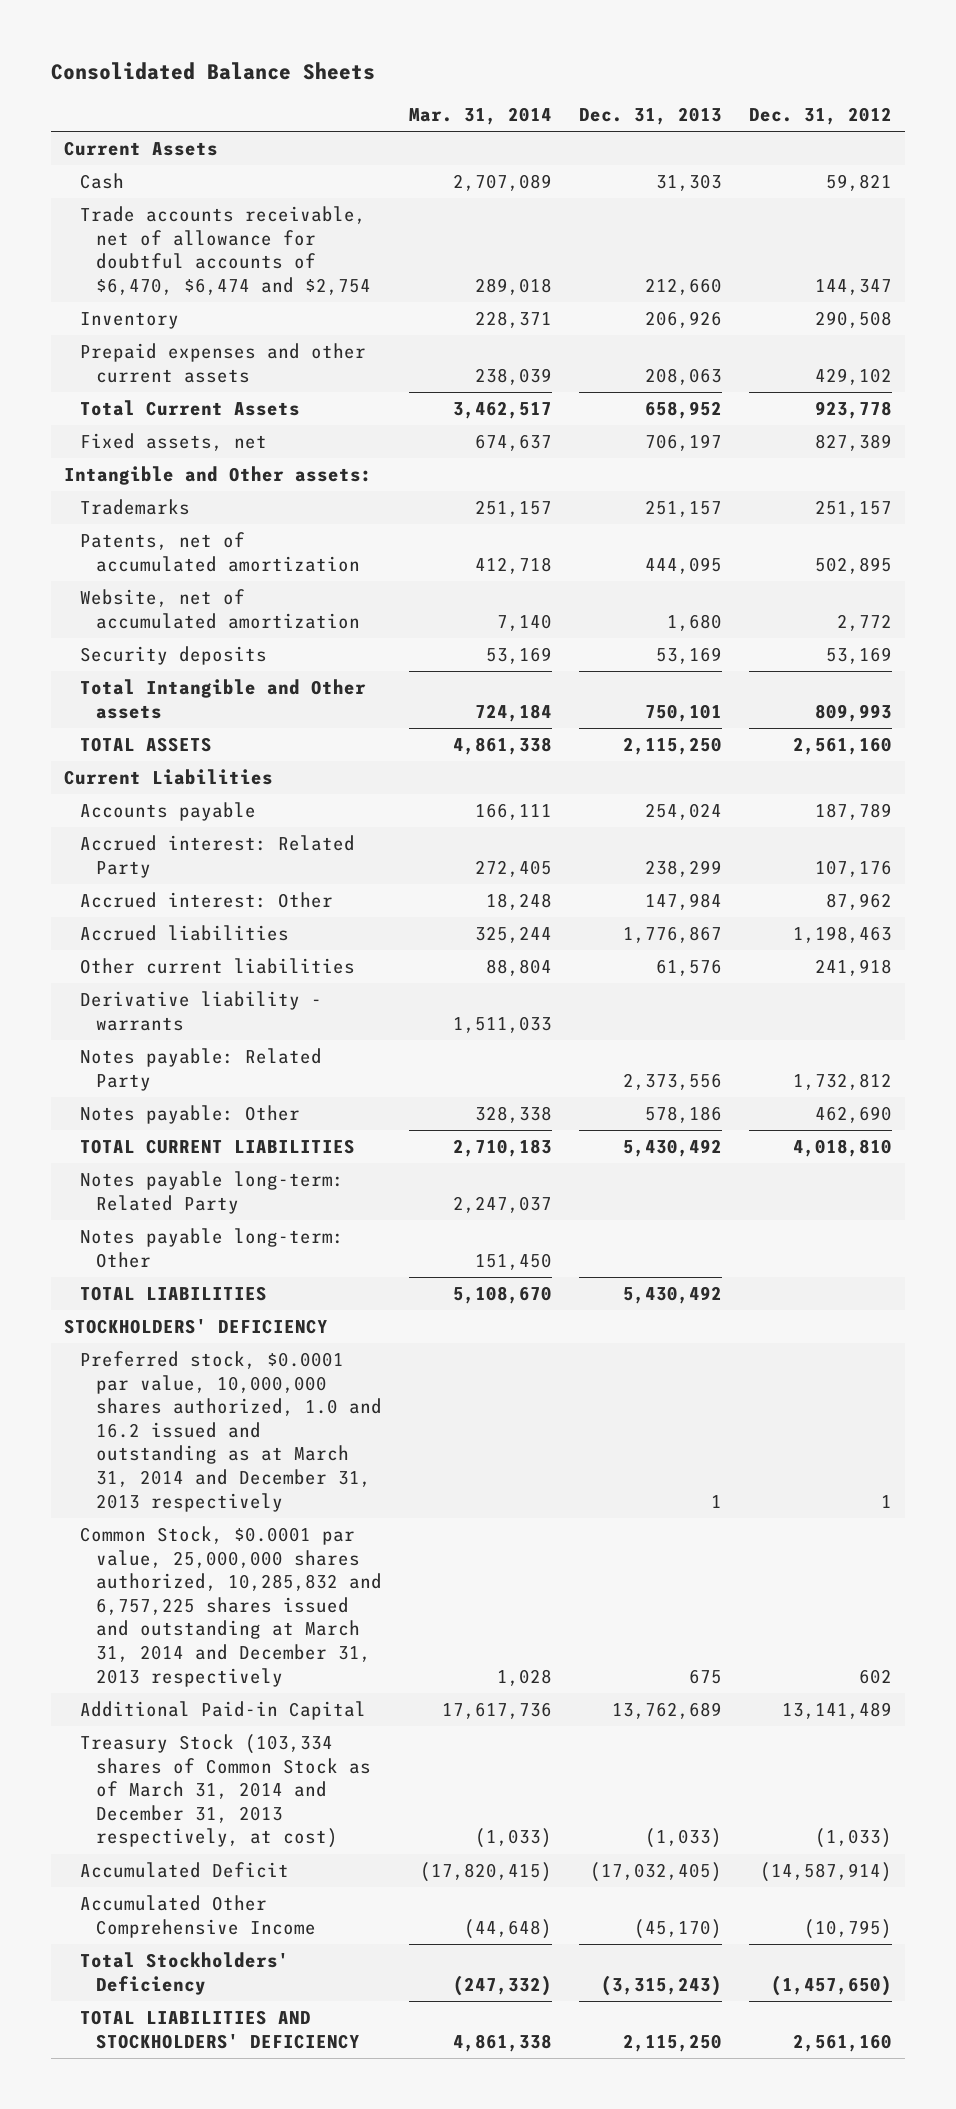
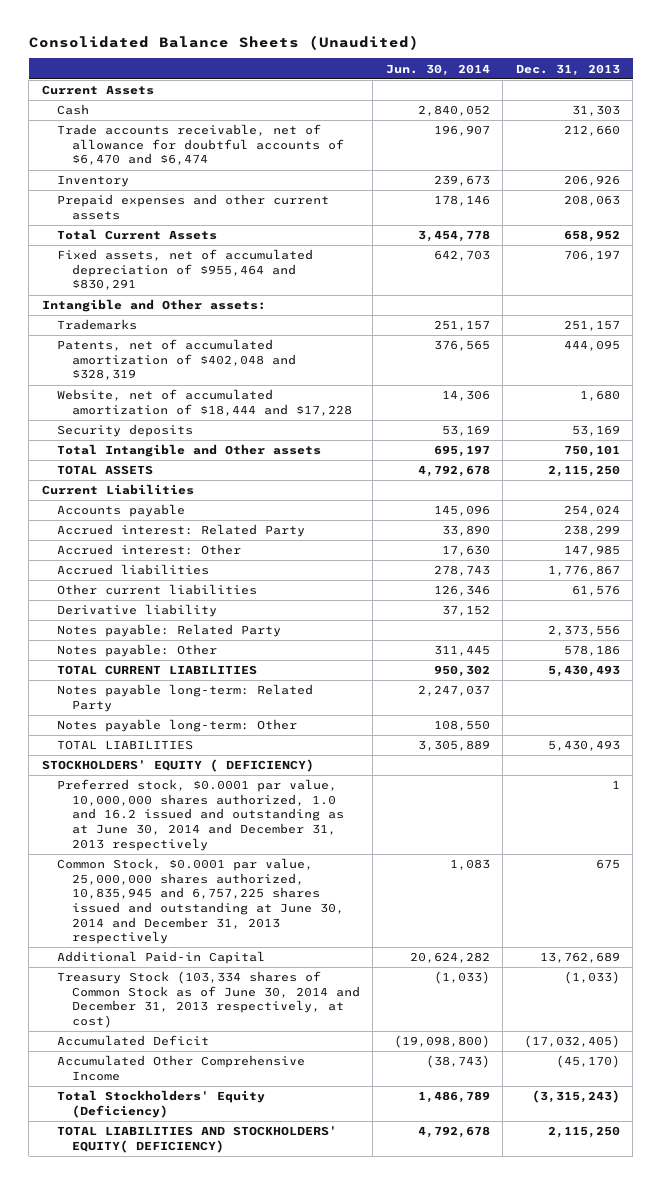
[50,62,375,81] Consolidated Balance Sheets -> [28,34,419,50] Consolidated Balance Sheets (Unaudited)
[408,106,552,125] Mar. 31, 2014 -> none
[748,106,892,125] Dec. 31, 2012 -> none
none -> [385,63,490,76] Jun. 30, 2014
[79,206,371,295] Trade accounts receivable, net of allowance for doubtful accounts of $6,470, $6,474 and $2,754 -> [56,124,345,166] Trade accounts receivable, net of allowance for doubtful accounts of $6,470 and $6,474
[79,433,267,452] Fixed assets, net -> [56,249,313,291] Fixed assets, net of accumulated depreciation of $955,464 and $830,291
[79,532,360,572] Patents, net of accumulated amortization -> [56,339,297,381] Patents, net of accumulated amortization of $402,048 and $328,319
[79,589,360,629] Website, net of accumulated amortization -> [56,389,353,416] Website, net of accumulated amortization of $18,444 and $17,228
[644,893,722,911] 147,984 -> [563,545,620,557] 147,985
[79,991,322,1031] Derivative liability - warrants -> [56,604,217,618] Derivative liability
[622,1139,722,1158] 5,430,492 -> [547,665,620,678] 5,430,493
[622,1286,722,1305] 5,430,492 -> [547,740,620,752] 5,430,493
[64,1319,329,1335] STOCKHOLDERS' DEFICIENCY -> [41,759,314,773] STOCKHOLDERS' EQUITY ( DEFICIENCY)
[79,1351,382,1512] Preferred stock, $0.0001 par value, 10,000,000 shares authorized, 1.0 and 16.2 issued and outstanding as at March 31, 2014 and December 31, 2013 respectively -> [56,779,345,851] Preferred stock, $0.0001 par value, 10,000,000 shares authorized, 1.0 and 16.2 issued and outstanding as at June 30, 2014 and December 31, 2013 respectively
[79,1526,382,1687] Common Stock, $0.0001 par value, 25,000,000 shares authorized, 10,285,832 and 6,757,225 shares issued and outstanding at March 31, 2014 and December 31, 2013 respectively -> [56,858,345,945] Common Stock, $0.0001 par value, 25,000,000 shares authorized, 10,835,945 and 6,757,225 shares issued and outstanding at June 30, 2014 and December 31, 2013 respectively
[79,1734,371,1849] Treasury Stock (103,334 shares of Common Stock as of March 31, 2014 and December 31, 2013 respectively, at cost) -> [56,971,361,1029] Treasury Stock (103,334 shares of Common Stock as of June 30, 2014 and December 31, 2013 respectively, at cost)
[79,1952,289,1995] Total Stockholders' Deficiency -> [56,1090,265,1118] Total Stockholders' Equity (Deficiency)
[79,2010,360,2049] TOTAL LIABILITIES AND STOCKHOLDERS' DEFICIENCY -> [56,1126,337,1153] TOTAL LIABILITIES AND STOCKHOLDERS' EQUITY( DEFICIENCY)

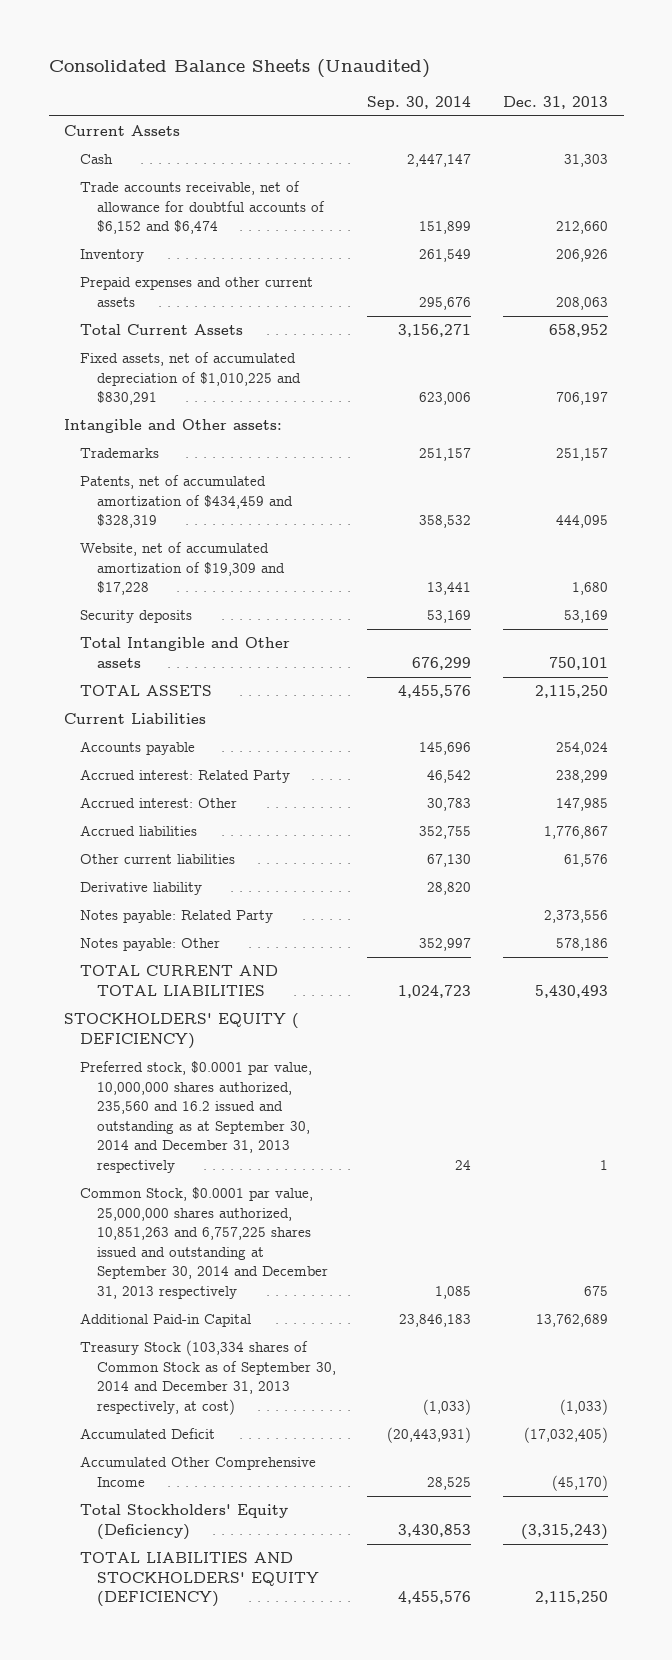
[385,63,490,76] Jun. 30, 2014 -> none
none -> [367,95,472,110] Sep. 30, 2014
[56,124,345,166] Trade accounts receivable, net of allowance for doubtful accounts of $6,470 and $6,474 -> [80,181,325,235] Trade accounts receivable, net of allowance for doubtful accounts of $6,152 and $6,474
[56,249,313,291] Fixed assets, net of accumulated depreciation of $955,464 and $830,291 -> [80,352,301,406] Fixed assets, net of accumulated depreciation of $1,010,225 and $830,291
[56,339,297,381] Patents, net of accumulated amortization of $402,048 and $328,319 -> [80,475,293,529] Patents, net of accumulated amortization of $434,459 and $328,319
[56,389,353,416] Website, net of accumulated amortization of $18,444 and $17,228 -> [80,542,285,596] Website, net of accumulated amortization of $19,309 and $17,228
[56,665,257,676] TOTAL CURRENT LIABILITIES -> none
[56,684,313,712] Notes payable long-term: Related Party -> none
[56,719,297,733] Notes payable long-term: Other -> none
[56,740,193,751] TOTAL LIABILITIES -> [80,965,279,996] TOTAL CURRENT AND TOTAL LIABILITIES
[56,779,345,851] Preferred stock, $0.0001 par value, 10,000,000 shares authorized, 1.0 and 16.2 issued and outstanding as at June 30, 2014 and December 31, 2013 respectively -> [80,1061,313,1173] Preferred stock, $0.0001 par value, 10,000,000 shares authorized, 235,560 and 16.2 issued and outstanding as at September 30, 2014 and December 31, 2013 respectively
[56,858,345,945] Common Stock, $0.0001 par value, 25,000,000 shares authorized, 10,835,945 and 6,757,225 shares issued and outstanding at June 30, 2014 and December 31, 2013 respectively -> [80,1187,328,1299] Common Stock, $0.0001 par value, 25,000,000 shares authorized, 10,851,263 and 6,757,225 shares issued and outstanding at September 30, 2014 and December 31, 2013 respectively
[56,971,361,1029] Treasury Stock (103,334 shares of Common Stock as of June 30, 2014 and December 31, 2013 respectively, at cost) -> [80,1340,336,1415] Treasury Stock (103,334 shares of Common Stock as of September 30, 2014 and December 31, 2013 respectively, at cost)
[56,1126,337,1153] TOTAL LIABILITIES AND STOCKHOLDERS' EQUITY( DEFICIENCY) -> [80,1552,319,1608] TOTAL LIABILITIES AND STOCKHOLDERS' EQUITY (DEFICIENCY)

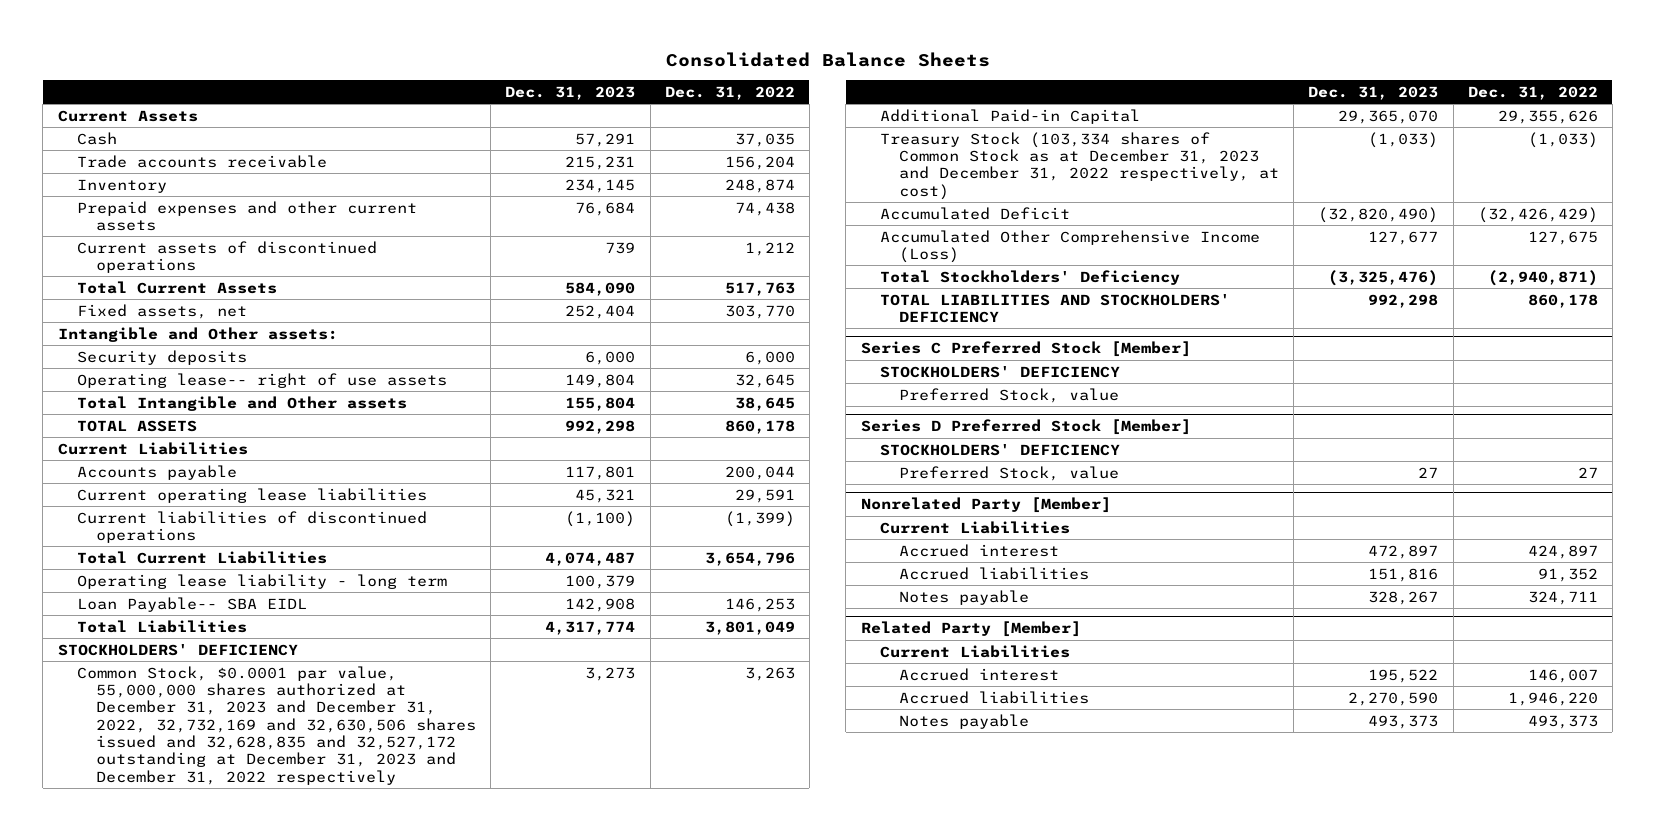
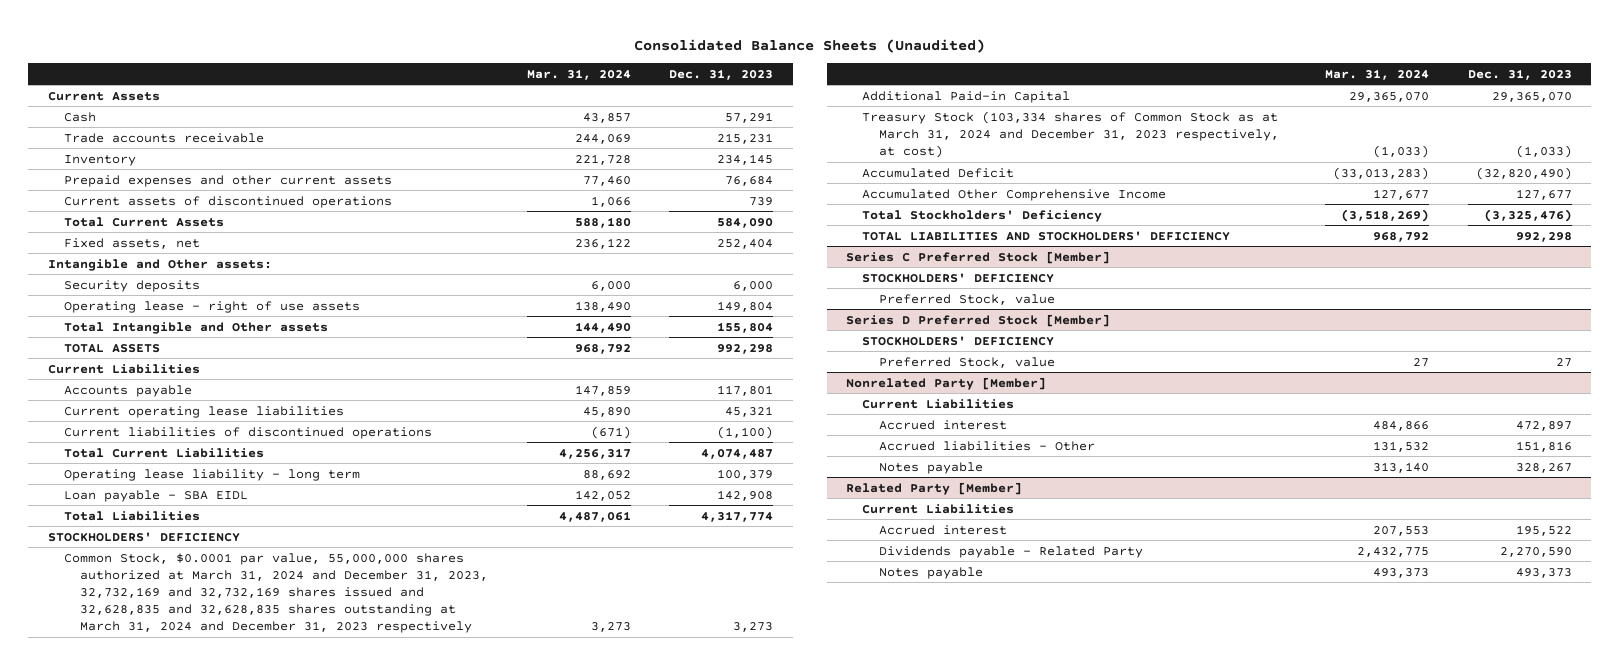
[665,51,990,67] Consolidated Balance Sheets -> [633,38,985,53] Consolidated Balance Sheets (Unaudited)
[664,85,795,100] Dec. 31, 2022 -> none
none -> [526,68,631,80] Mar. 31, 2024
[76,372,447,388] Operating lease-- right of use assets -> [63,300,360,313] Operating lease - right of use assets
[76,596,307,612] Loan Payable-- SBA EIDL -> [63,489,248,502] Loan payable - SBA EIDL
[76,665,477,785] Common Stock, $0.0001 par value, 55,000,000 shares authorized at December 31, 2023 and December 31, 2022, 32,732,169 and 32,630,506 shares issued and 32,628,835 and 32,527,172 outstanding at December 31, 2023 and December 31, 2022 respectively -> [63,552,489,634] Common Stock, $0.0001 par value, 55,000,000 shares authorized at March 31, 2024 and December 31, 2023, 32,732,169 and 32,732,169 shares issued and 32,628,835 and 32,628,835 shares outstanding at March 31, 2024 and December 31, 2023 respectively
[879,131,1280,200] Treasury Stock (103,334 shares of Common Stock as at December 31, 2023 and December 31, 2022 respectively, at cost) -> [862,110,1279,159] Treasury Stock (103,334 shares of Common Stock as at March 31, 2024 and December 31, 2023 respectively, at cost)
[879,229,1260,263] Accumulated Other Comprehensive Income (Loss) -> [862,188,1167,201] Accumulated Other Comprehensive Income
[899,566,1090,580] Accrued liabilities -> [878,440,1095,451] Accrued liabilities - Other
[899,690,1090,704] Accrued liabilities -> [878,545,1143,558] Dividends payable - Related Party

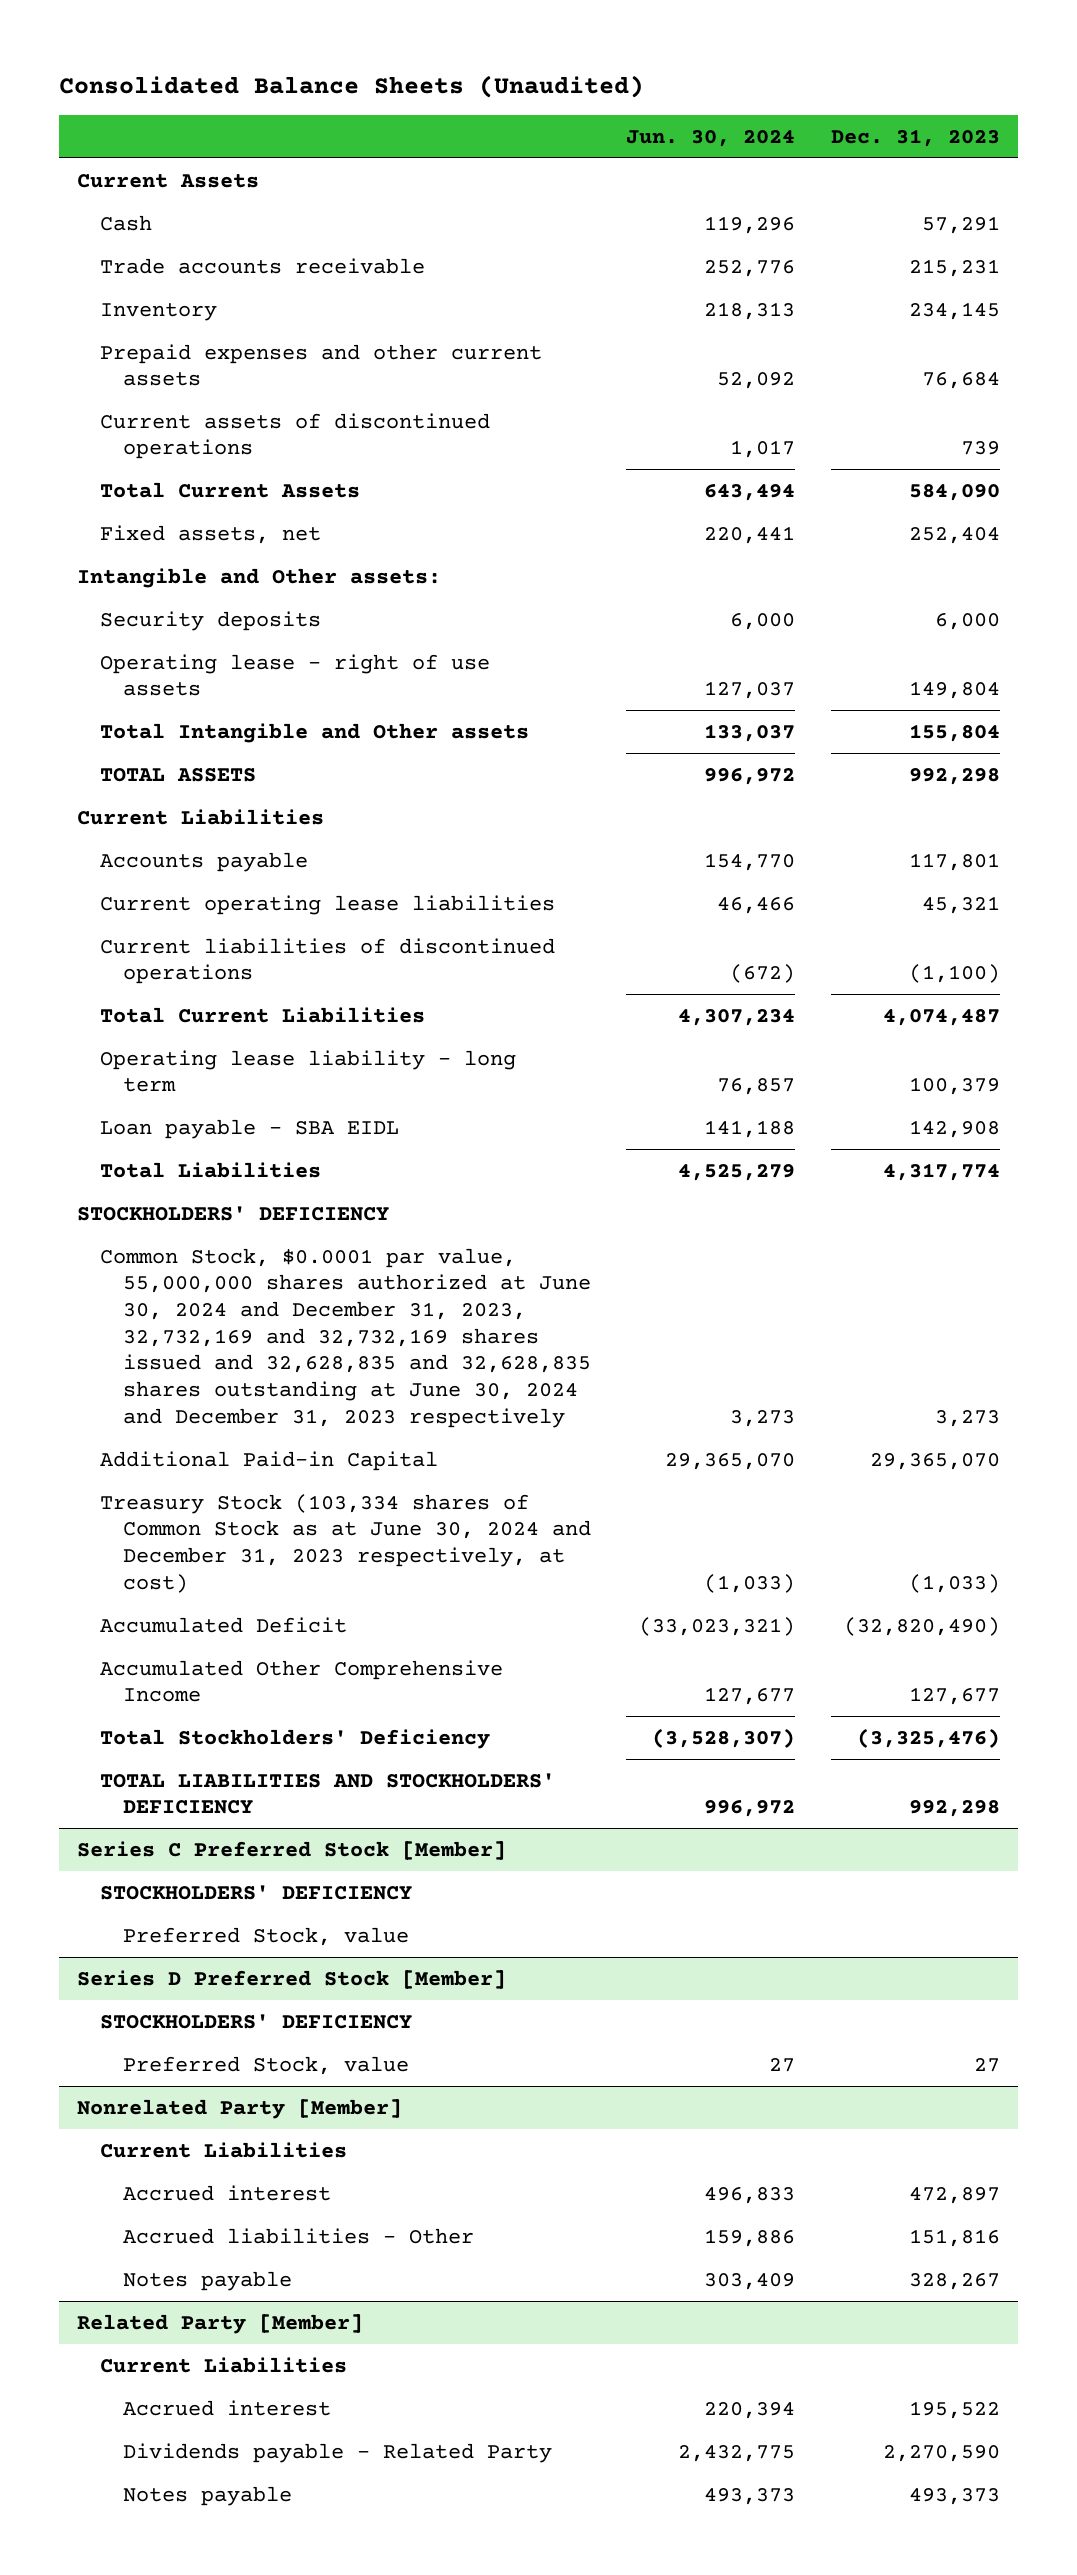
[526,68,631,80] Mar. 31, 2024 -> none
none -> [626,129,796,147] Jun. 30, 2024
[63,552,489,634] Common Stock, $0.0001 par value, 55,000,000 shares authorized at March 31, 2024 and December 31, 2023, 32,732,169 and 32,732,169 shares issued and 32,628,835 and 32,628,835 shares outstanding at March 31, 2024 and December 31, 2023 respectively -> [99,1247,591,1428] Common Stock, $0.0001 par value, 55,000,000 shares authorized at June 30, 2024 and December 31, 2023, 32,732,169 and 32,732,169 shares issued and 32,628,835 and 32,628,835 shares outstanding at June 30, 2024 and December 31, 2023 respectively
[862,110,1279,159] Treasury Stock (103,334 shares of Common Stock as at March 31, 2024 and December 31, 2023 respectively, at cost) -> [99,1493,591,1593] Treasury Stock (103,334 shares of Common Stock as at June 30, 2024 and December 31, 2023 respectively, at cost)

